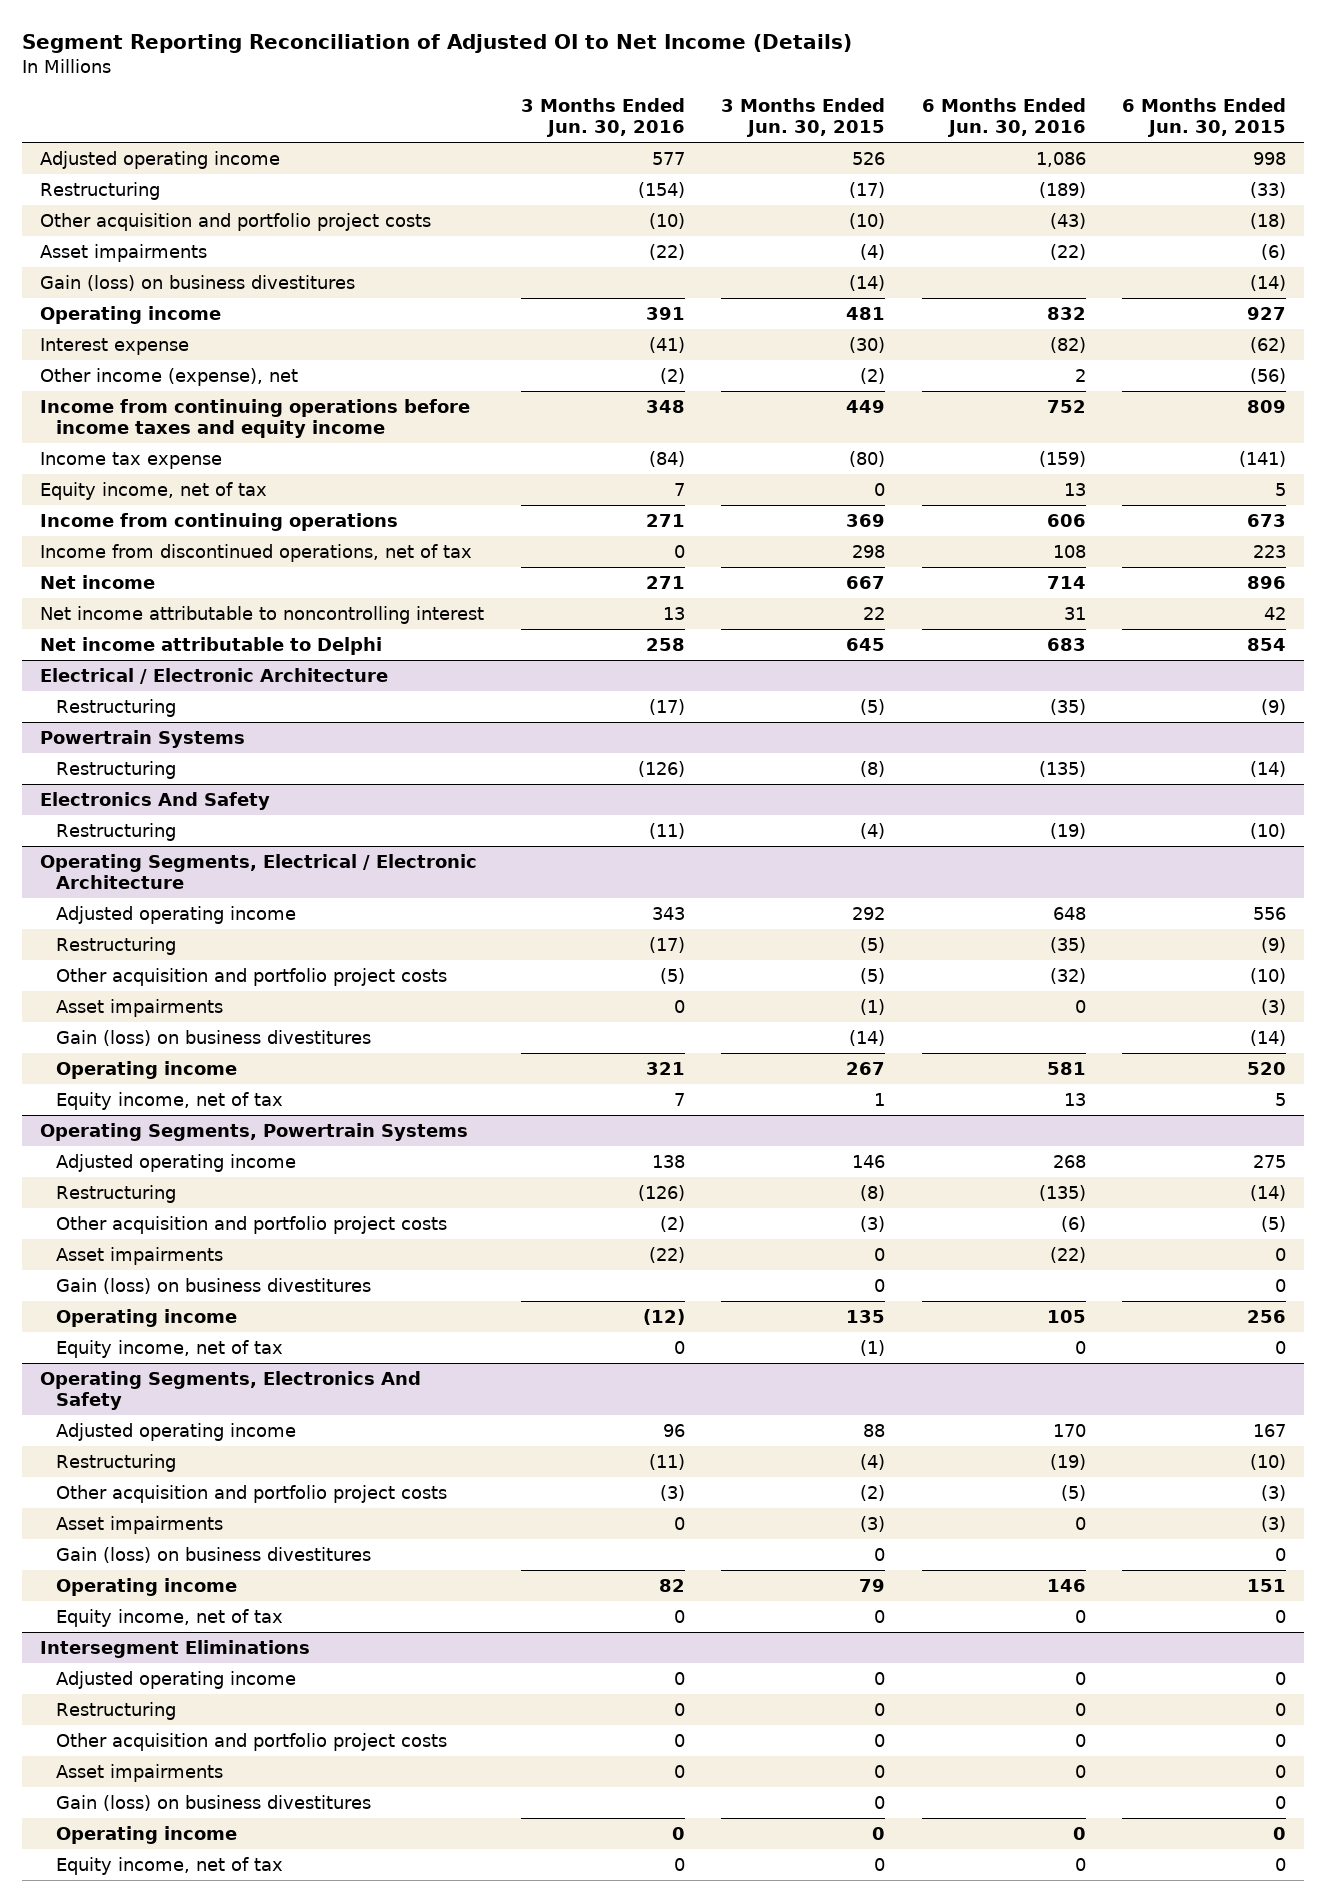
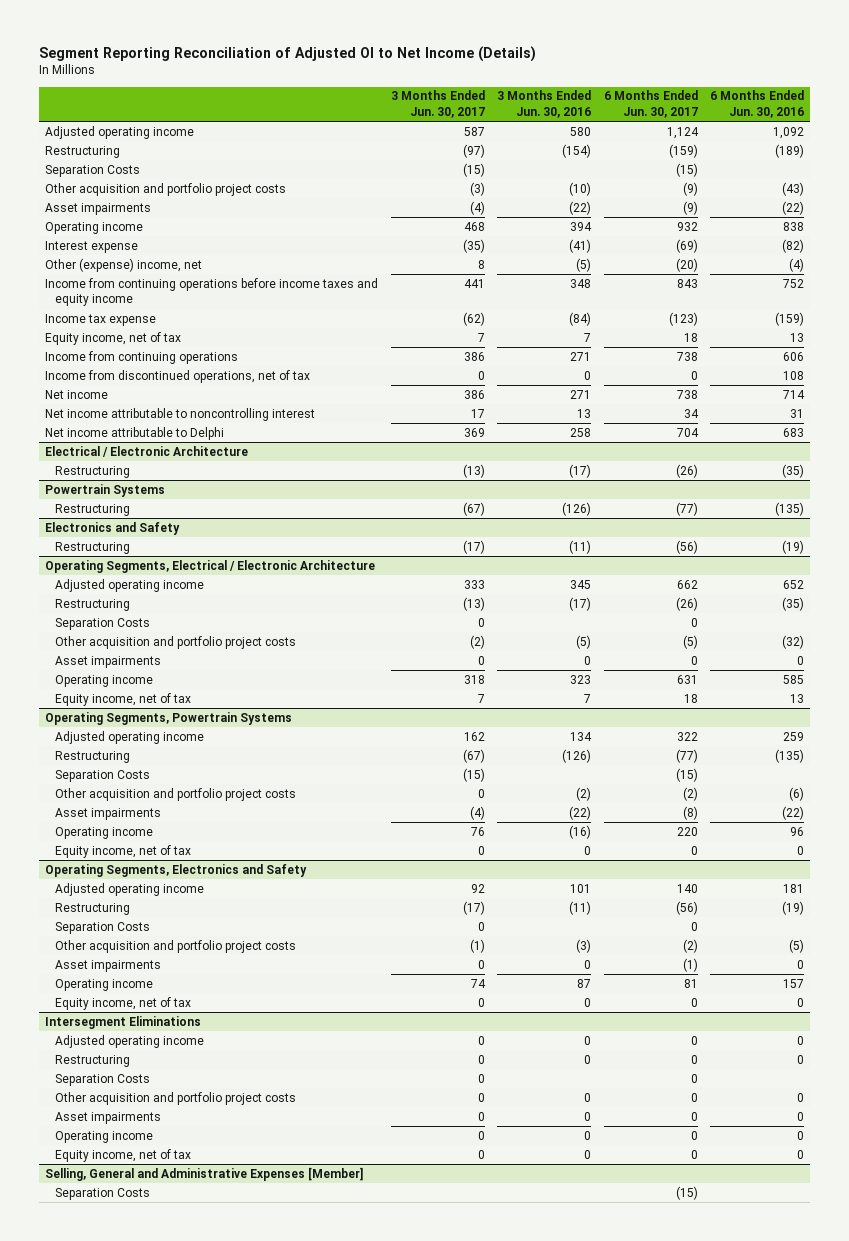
[721,98,886,138] 3 Months Ended Jun. 30, 2015 -> none
[1121,98,1286,138] 6 Months Ended Jun. 30, 2015 -> none
none -> [390,90,485,118] 3 Months Ended Jun. 30, 2017
none -> [603,90,698,118] 6 Months Ended Jun. 30, 2017
[651,151,685,165] 577 -> [570,126,592,136] 580
[1035,151,1086,167] 1,086 -> [773,126,805,139] 1,092
none -> [45,164,141,177] Separation Costs
[40,274,356,291] Gain (loss) on business divestitures -> none
[645,306,685,320] 391 -> [570,221,593,231] 394
[1046,306,1086,320] 832 -> [783,221,805,231] 838
[40,367,299,386] Other income (expense), net -> [45,257,203,272] Other (expense) income, net
[659,367,685,384] (2) -> [576,257,592,272] (5)
[1074,368,1086,382] 2 -> [789,257,805,272] (4)
[40,791,271,810] Electronics And Safety -> [45,521,181,535] Electronics and Safety
[651,906,685,920] 343 -> [570,579,592,589] 345
[1052,906,1086,920] 648 -> [783,579,805,589] 652
none -> [54,617,150,630] Separation Costs
[56,1029,372,1046] Gain (loss) on business divestitures -> none
[645,1061,685,1075] 321 -> [570,674,592,684] 323
[1046,1061,1086,1075] 581 -> [783,674,805,684] 585
[651,1154,685,1168] 138 -> [570,731,593,741] 134
[1052,1154,1086,1168] 268 -> [783,731,805,741] 259
none -> [54,769,150,782] Separation Costs
[56,1277,372,1294] Gain (loss) on business divestitures -> none
[642,1308,685,1325] (12) -> [569,824,592,839] (16)
[1046,1309,1086,1323] 105 -> [790,826,805,836] 96
[40,1370,422,1410] Operating Segments, Electronics And Safety -> [45,863,308,877] Operating Segments, Electronics and Safety
[662,1423,685,1437] 96 -> [570,883,592,893] 101
[1052,1423,1086,1437] 170 -> [783,883,805,893] 181
none -> [54,921,150,934] Separation Costs
[56,1546,372,1563] Gain (loss) on business divestitures -> none
[658,1578,685,1592] 82 -> [577,978,592,988] 87
[1046,1578,1086,1592] 146 -> [783,978,805,988] 157
none -> [54,1073,150,1086] Separation Costs
[56,1794,372,1811] Gain (loss) on business divestitures -> none
none -> [45,1166,365,1181] Selling, General and Administrative Expenses [Member]
none -> [54,1187,150,1200] Separation Costs

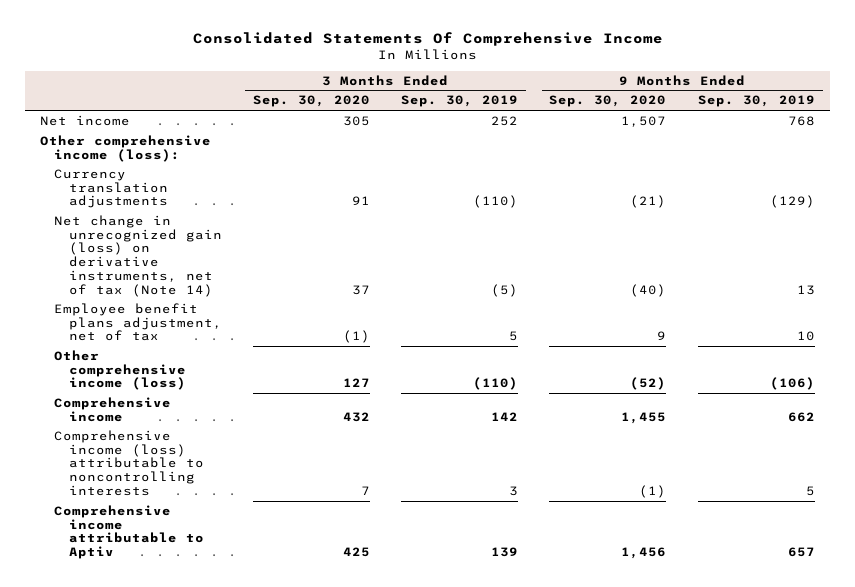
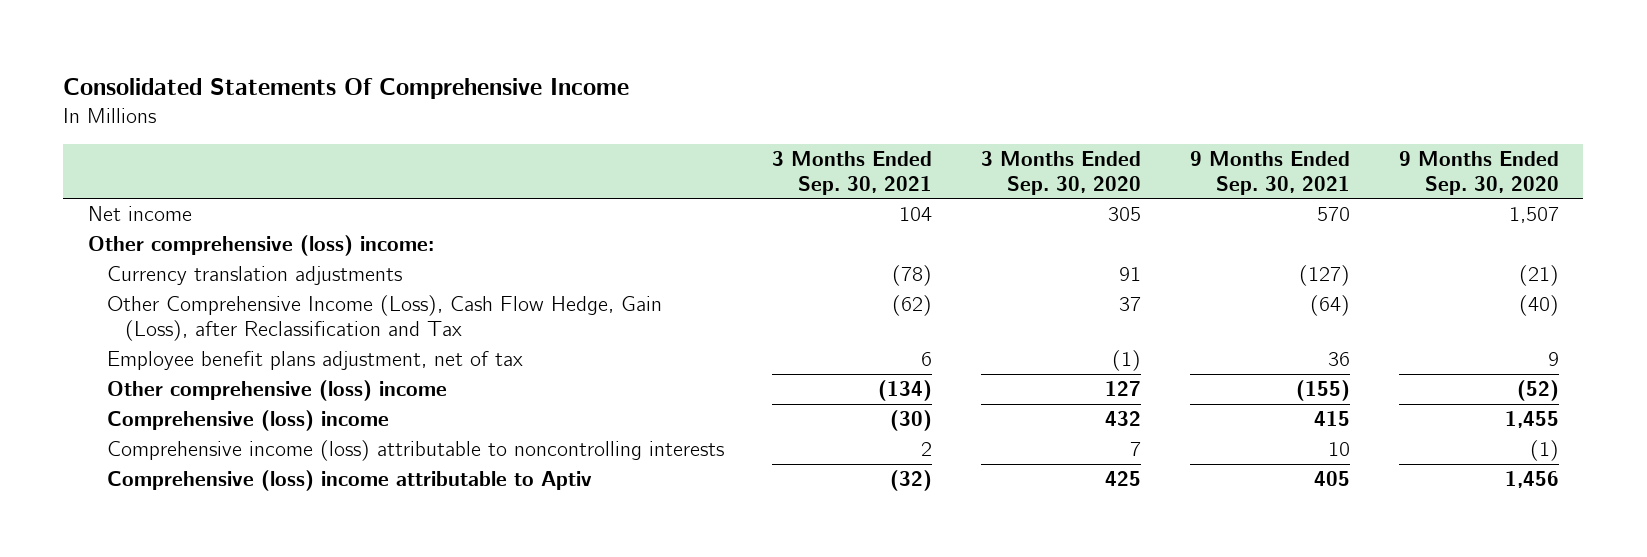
[401,95,519,108] Sep. 30, 2019 -> none
[697,95,815,108] Sep. 30, 2019 -> none
none -> [772,150,933,195] 3 Months Ended Sep. 30, 2021
none -> [1190,150,1351,195] 9 Months Ended Sep. 30, 2021
[40,134,212,162] Other comprehensive income (loss): -> [87,235,434,257] Other comprehensive (loss) income:
[54,214,222,297] Net change in unrecognized gain (loss) on derivative instruments, net of tax (Note 14) -> [106,295,662,341] Other Comprehensive Income (Loss), Cash Flow Hedge, Gain (Loss), after Reclassification and Tax
[54,349,186,391] Other comprehensive income (loss) -> [106,380,447,402] Other comprehensive (loss) income
[54,396,172,422] Comprehensive income -> [106,410,389,432] Comprehensive (loss) income
[54,504,204,560] Comprehensive income attributable to Aptiv -> [106,470,592,492] Comprehensive (loss) income attributable to Aptiv

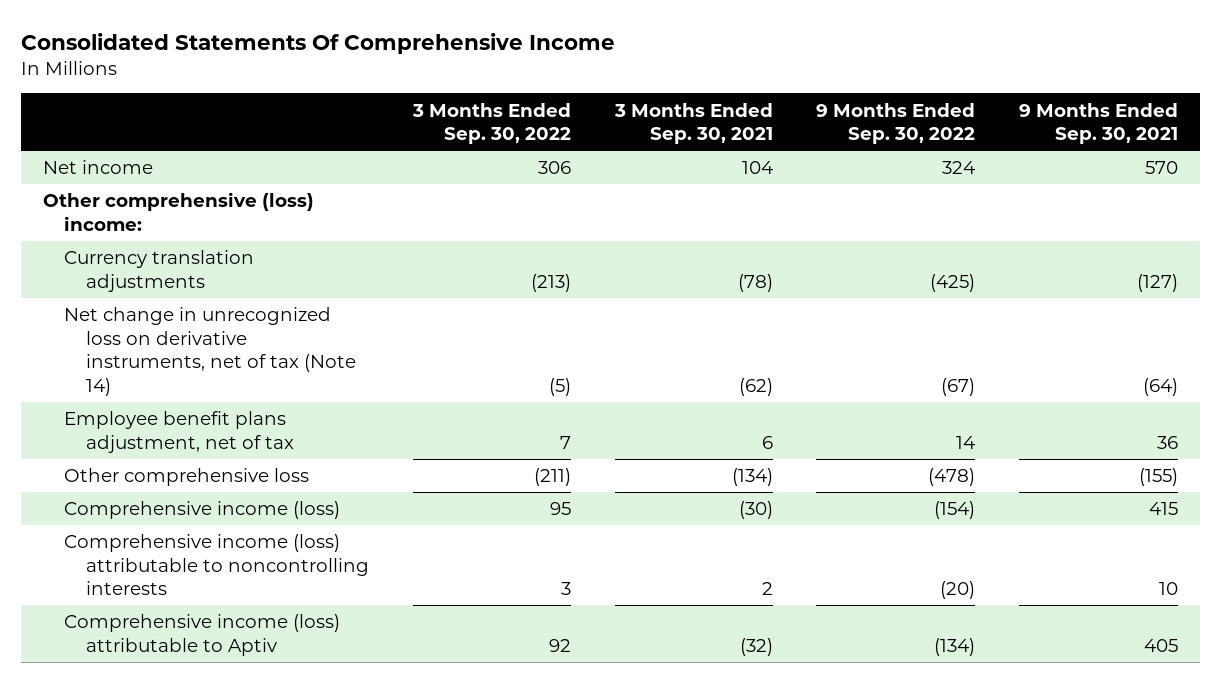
[981,150,1142,195] 3 Months Ended Sep. 30, 2020 -> none
[1398,150,1559,195] 9 Months Ended Sep. 30, 2020 -> none
none -> [411,102,571,145] 3 Months Ended Sep. 30, 2022
none -> [816,102,976,145] 9 Months Ended Sep. 30, 2022
[106,295,662,341] Other Comprehensive Income (Loss), Cash Flow Hedge, Gain (Loss), after Reclassification and Tax -> [64,307,356,397] Net change in unrecognized loss on derivative instruments, net of tax (Note 14)
[106,380,447,402] Other comprehensive (loss) income -> [64,468,310,487] Other comprehensive loss
[106,410,389,432] Comprehensive (loss) income -> [64,501,341,520] Comprehensive income (loss)
[106,470,592,492] Comprehensive (loss) income attributable to Aptiv -> [64,614,341,656] Comprehensive income (loss) attributable to Aptiv

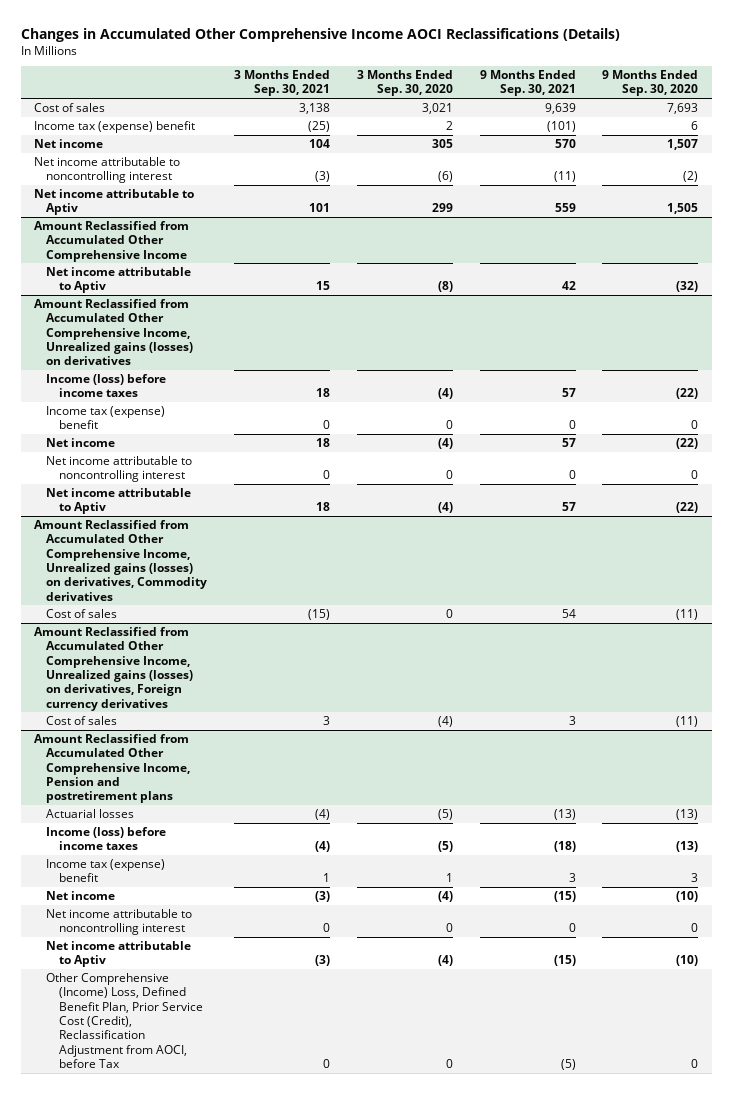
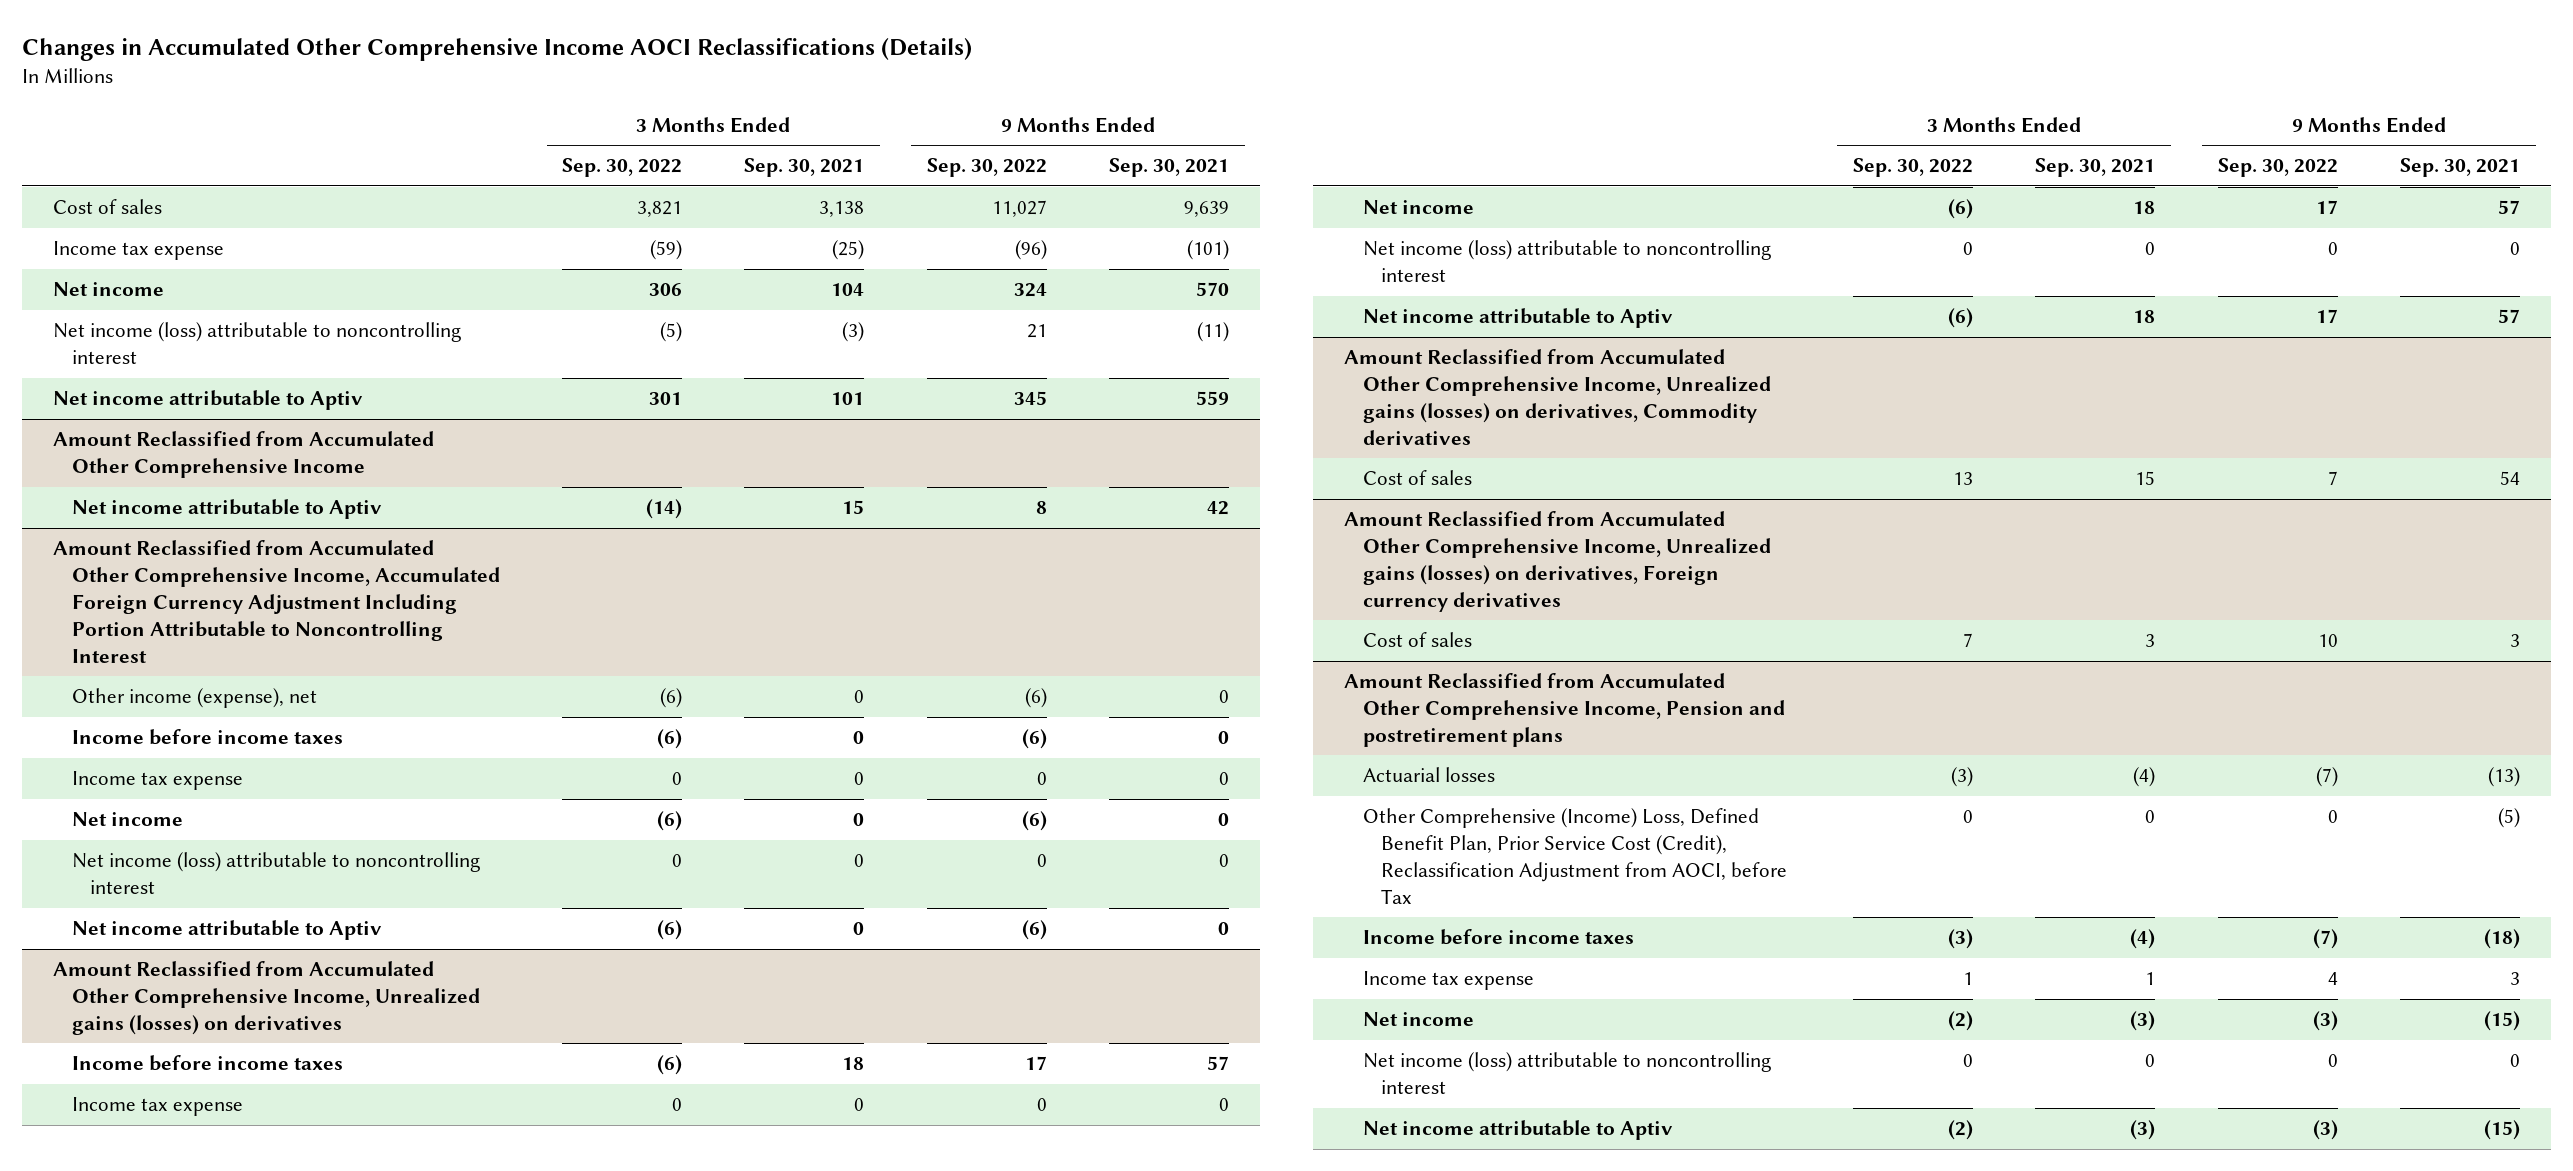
[356,70,453,97] 3 Months Ended Sep. 30, 2020 -> none
[602,70,699,97] 9 Months Ended Sep. 30, 2020 -> none
none -> [562,158,683,178] Sep. 30, 2022
none -> [926,158,1047,178] Sep. 30, 2022
[34,120,196,133] Income tax (expense) benefit -> [53,241,225,261] Income tax expense
[34,156,181,184] Net income attributable to noncontrolling interest -> [53,322,462,365] Net income (loss) attributable to noncontrolling interest
none -> [53,540,500,663] Amount Reclassified from Accumulated Other Comprehensive Income, Accumulated Foreign Currency Adjustment Including Portion Attributable to Noncontrolling Interest
none -> [71,688,317,709] Other income (expense), net
none -> [71,729,343,746] Income before income taxes
none -> [71,771,243,791] Income tax expense
none -> [71,812,183,827] Net income
none -> [71,852,480,895] Net income (loss) attributable to noncontrolling interest
none -> [71,920,382,941] Net income attributable to Aptiv
[46,373,167,398] Income (loss) before income taxes -> [71,1055,343,1072] Income before income taxes
[46,405,166,430] Income tax (expense) benefit -> [71,1097,243,1117] Income tax expense
[46,455,193,483] Net income attributable to noncontrolling interest -> [1362,240,1771,283] Net income (loss) attributable to noncontrolling interest
[308,608,331,620] (15) -> [2135,471,2156,486] 15
[46,972,203,1068] Other Comprehensive (Income) Loss, Defined Benefit Plan, Prior Service Cost (Credit), Reclassification Adjustment from AOCI, before Tax -> [1362,808,1788,904] Other Comprehensive (Income) Loss, Defined Benefit Plan, Prior Service Cost (Credit), Reclassification Adjustment from AOCI, before Tax
[46,826,167,851] Income (loss) before income taxes -> [1362,929,1634,946] Income before income taxes
[46,858,166,883] Income tax (expense) benefit -> [1362,971,1534,991] Income tax expense
[46,908,193,936] Net income attributable to noncontrolling interest -> [1362,1052,1771,1095] Net income (loss) attributable to noncontrolling interest

